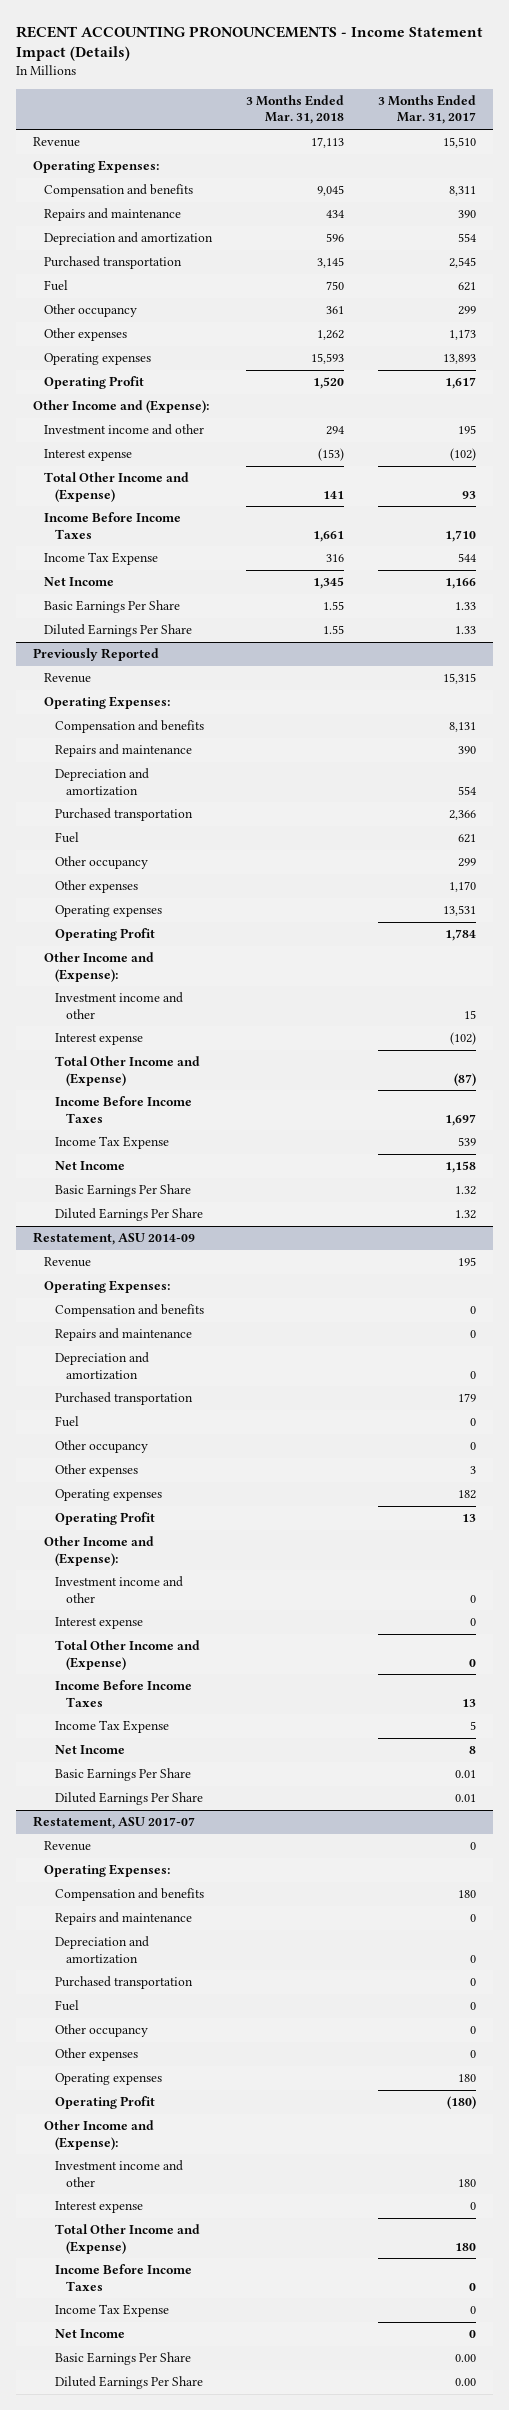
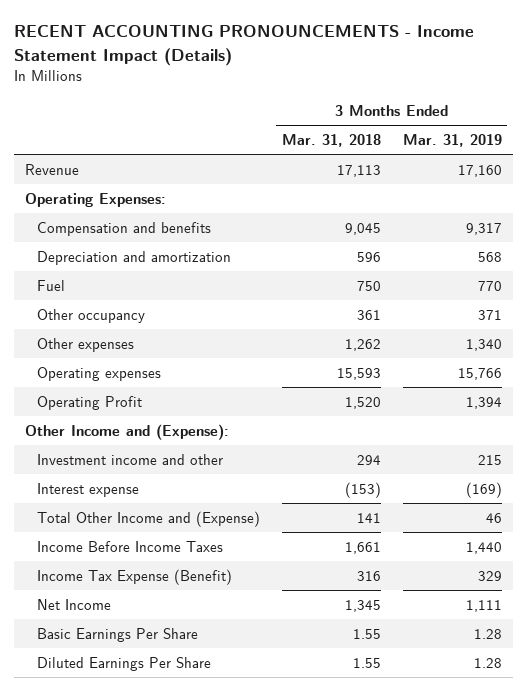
[378,95,477,125] 3 Months Ended Mar. 31, 2017 -> none
none -> [402,133,502,147] Mar. 31, 2019
[44,208,182,222] Repairs and maintenance -> none
[44,256,183,270] Purchased transportation -> none
[44,552,159,566] Income Tax Expense -> [37,568,233,585] Income Tax Expense (Benefit)
[33,648,160,662] Previously Reported -> none
[44,673,92,684] Revenue -> none
[44,696,171,710] Operating Expenses: -> none
[55,720,205,734] Compensation and benefits -> none
[55,744,193,758] Repairs and maintenance -> none
[55,768,150,796] Depreciation and amortization -> none
[55,808,194,822] Purchased transportation -> none
[55,832,80,844] Fuel -> none
[55,856,149,870] Other occupancy -> none
[55,880,139,894] Other expenses -> none
[55,905,163,918] Operating expenses -> none
[55,928,156,942] Operating Profit -> none
[44,952,155,982] Other Income and (Expense): -> none
[55,992,184,1019] Investment income and other -> none
[55,1033,144,1046] Interest expense -> none
[55,1056,201,1086] Total Other Income and (Expense) -> none
[55,1096,193,1123] Income Before Income Taxes -> none
[55,1136,170,1150] Income Tax Expense -> none
[55,1161,126,1171] Net Income -> none
[55,1184,192,1198] Basic Earnings Per Share -> none
[55,1208,204,1222] Diluted Earnings Per Share -> none
[33,1232,196,1246] Restatement, ASU 2014-09 -> none
[44,1257,92,1268] Revenue -> none
[44,1280,171,1294] Operating Expenses: -> none
[55,1304,205,1318] Compensation and benefits -> none
[55,1328,193,1342] Repairs and maintenance -> none
[55,1352,150,1380] Depreciation and amortization -> none
[55,1392,194,1406] Purchased transportation -> none
[55,1416,80,1428] Fuel -> none
[55,1440,149,1454] Other occupancy -> none
[55,1464,139,1478] Other expenses -> none
[55,1489,163,1502] Operating expenses -> none
[55,1512,156,1526] Operating Profit -> none
[44,1536,155,1566] Other Income and (Expense): -> none
[55,1576,184,1603] Investment income and other -> none
[55,1617,144,1630] Interest expense -> none
[55,1640,201,1670] Total Other Income and (Expense) -> none
[55,1680,193,1707] Income Before Income Taxes -> none
[55,1720,170,1734] Income Tax Expense -> none
[55,1745,126,1755] Net Income -> none
[55,1768,192,1782] Basic Earnings Per Share -> none
[55,1792,204,1806] Diluted Earnings Per Share -> none
[33,1816,196,1830] Restatement, ASU 2017-07 -> none
[44,1841,92,1852] Revenue -> none
[44,1864,171,1878] Operating Expenses: -> none
[55,1888,205,1902] Compensation and benefits -> none
[55,1912,193,1926] Repairs and maintenance -> none
[55,1936,150,1964] Depreciation and amortization -> none
[55,1976,194,1990] Purchased transportation -> none
[55,2000,80,2012] Fuel -> none
[55,2024,149,2038] Other occupancy -> none
[55,2048,139,2062] Other expenses -> none
[55,2073,163,2086] Operating expenses -> none
[55,2096,156,2110] Operating Profit -> none
[44,2120,155,2150] Other Income and (Expense): -> none
[55,2160,184,2187] Investment income and other -> none
[55,2201,144,2214] Interest expense -> none
[55,2224,201,2254] Total Other Income and (Expense) -> none
[55,2264,193,2291] Income Before Income Taxes -> none
[55,2304,170,2318] Income Tax Expense -> none
[55,2329,126,2339] Net Income -> none
[55,2352,192,2366] Basic Earnings Per Share -> none
[55,2376,204,2390] Diluted Earnings Per Share -> none

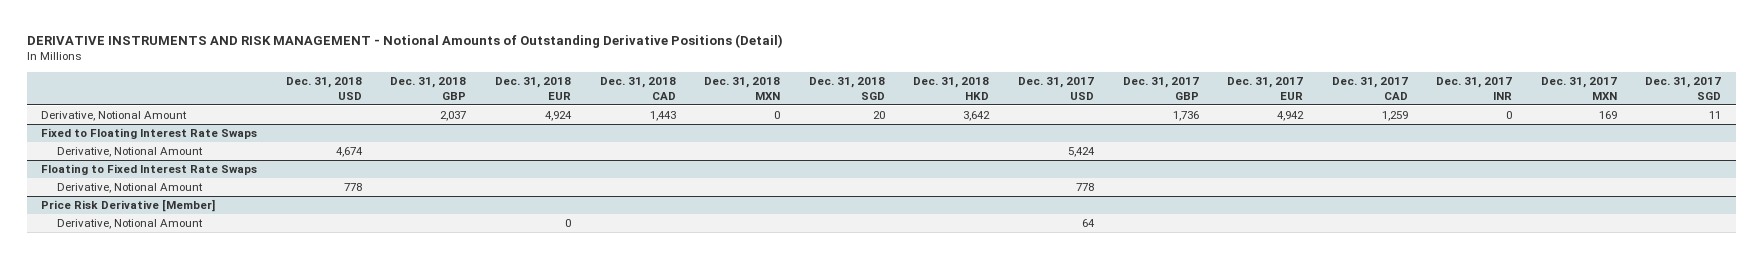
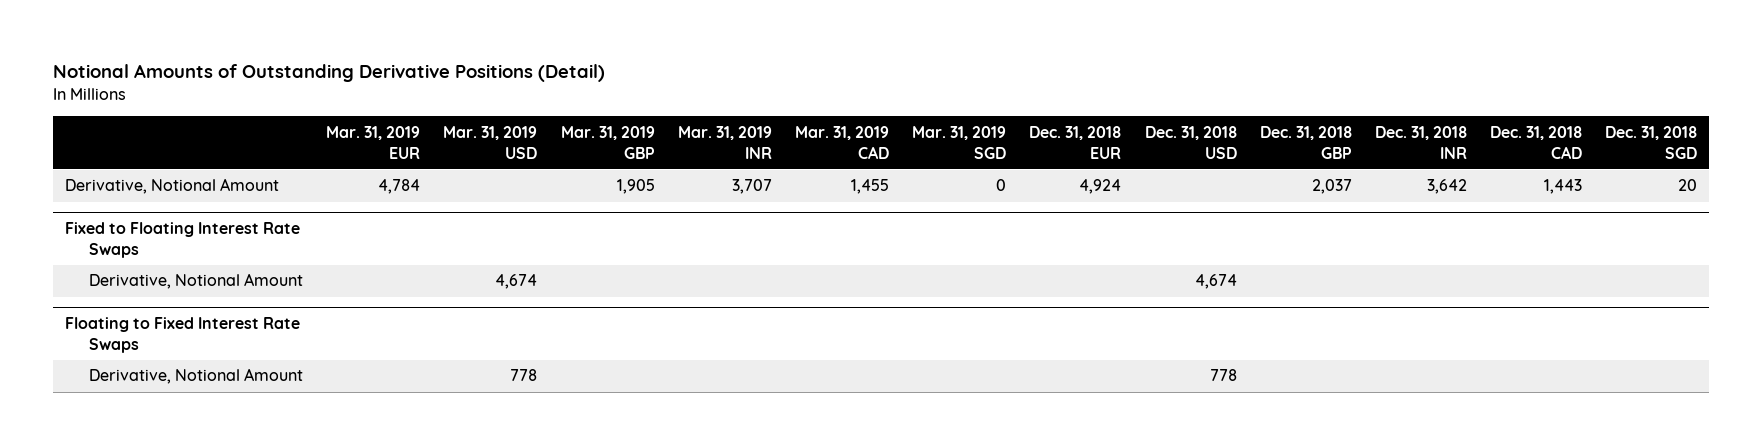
[27,33,784,48] DERIVATIVE INSTRUMENTS AND RISK MANAGEMENT - Notional Amounts of Outstanding Derivative Positions (Detail) -> [53,64,606,83] Notional Amounts of Outstanding Derivative Positions (Detail)
[704,77,781,100] Dec. 31, 2018 MXN -> none
[913,77,990,100] Dec. 31, 2018 HKD -> none
[1017,77,1094,100] Dec. 31, 2017 USD -> none
[1122,77,1199,100] Dec. 31, 2017 GBP -> none
[1227,77,1304,100] Dec. 31, 2017 EUR -> none
[1331,77,1408,100] Dec. 31, 2017 CAD -> none
[1436,77,1513,100] Dec. 31, 2017 INR -> none
[1540,77,1617,100] Dec. 31, 2017 MXN -> none
[1645,77,1722,100] Dec. 31, 2017 SGD -> none
none -> [326,125,421,159] Mar. 31, 2019 EUR
none -> [443,125,538,159] Mar. 31, 2019 USD
none -> [560,125,655,159] Mar. 31, 2019 GBP
none -> [677,125,772,159] Mar. 31, 2019 INR
none -> [794,125,889,159] Mar. 31, 2019 CAD
none -> [912,125,1007,159] Mar. 31, 2019 SGD
none -> [1374,125,1467,159] Dec. 31, 2018 INR
[41,199,216,213] Price Risk Derivative [Member] -> none
[57,219,204,230] Derivative, Notional Amount -> none

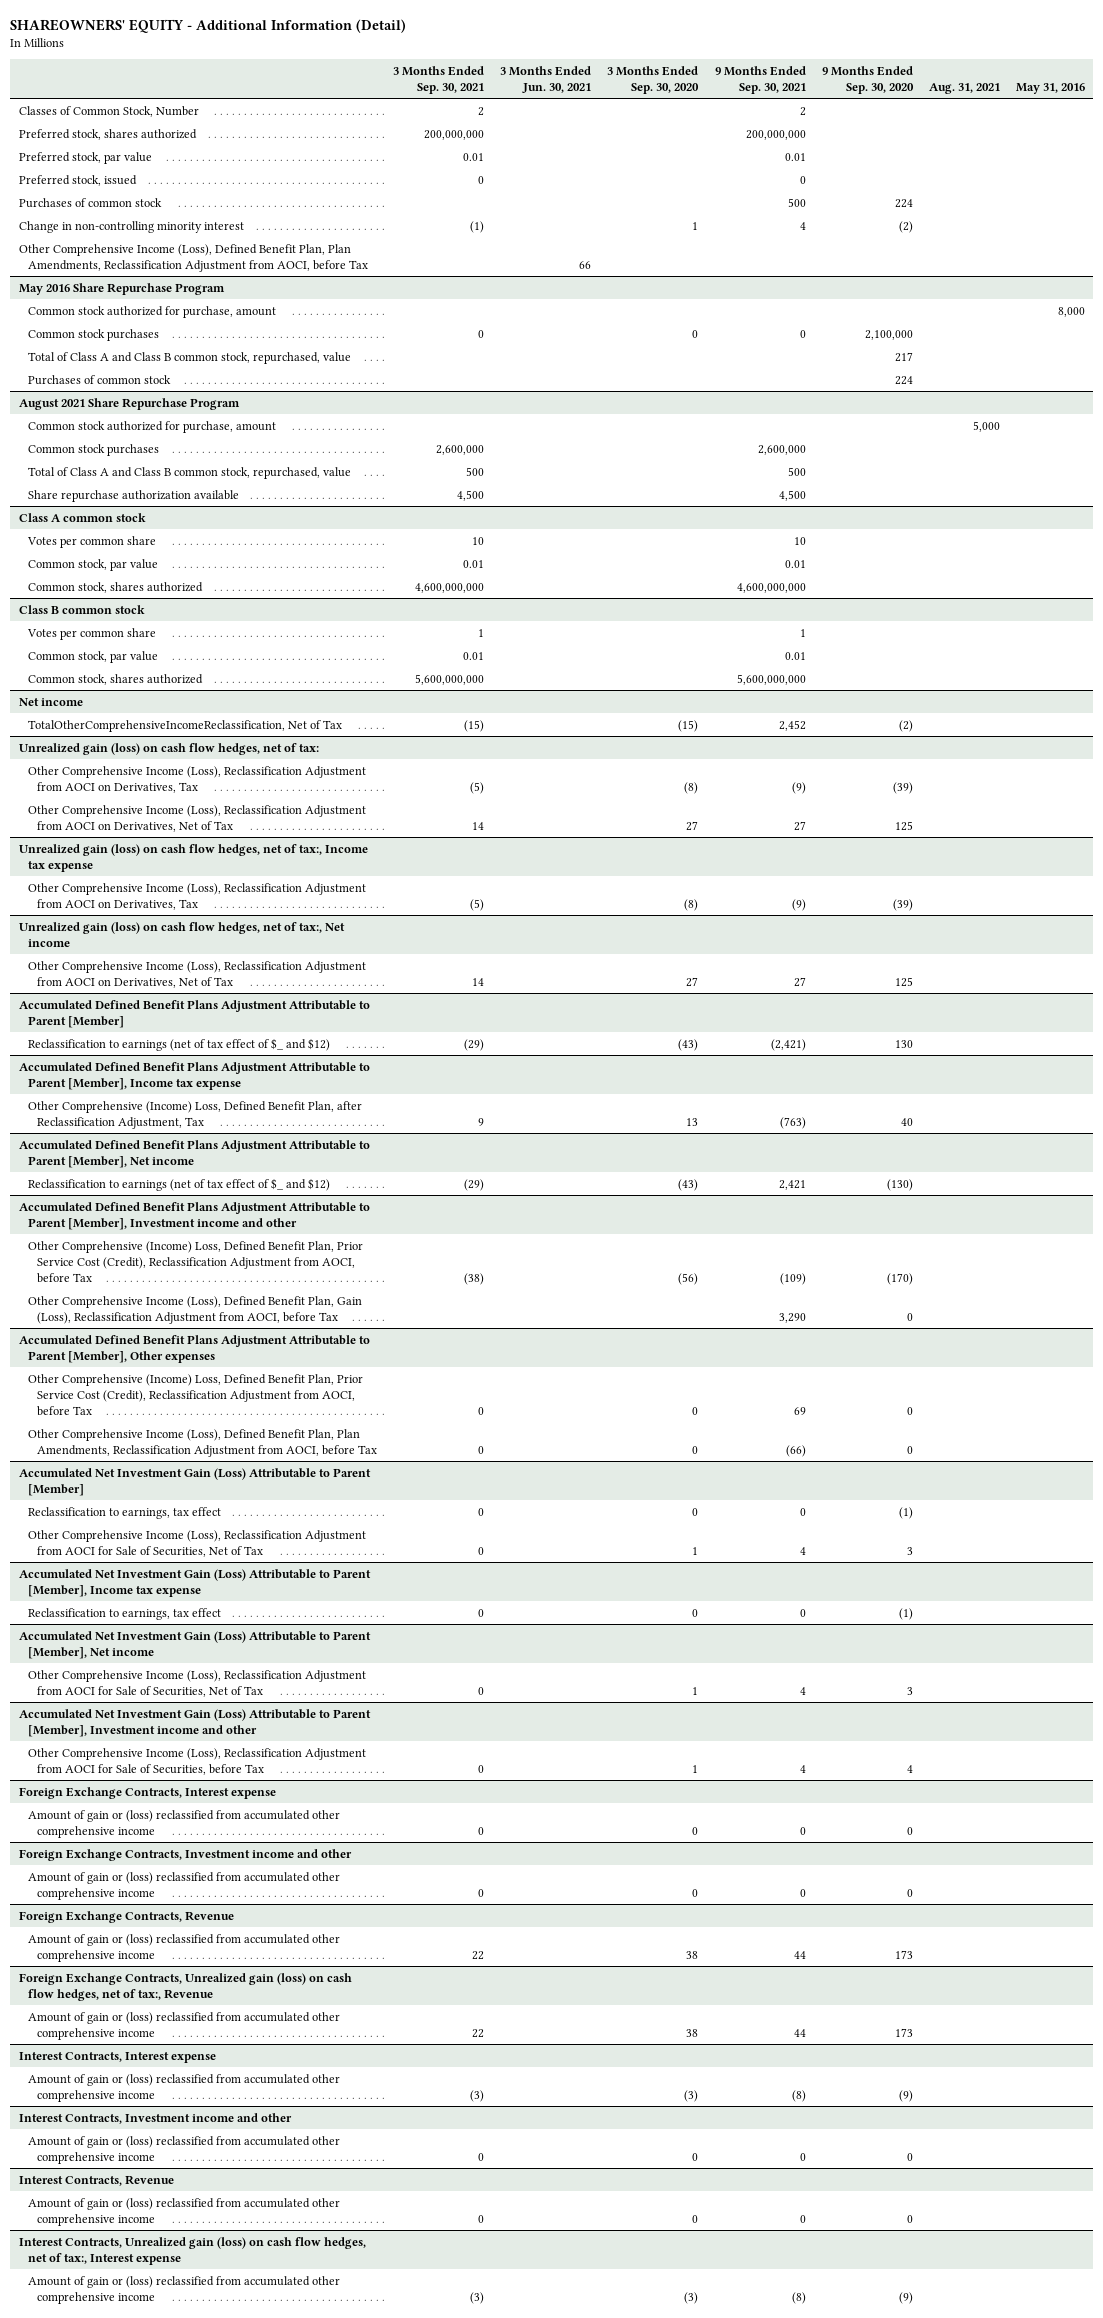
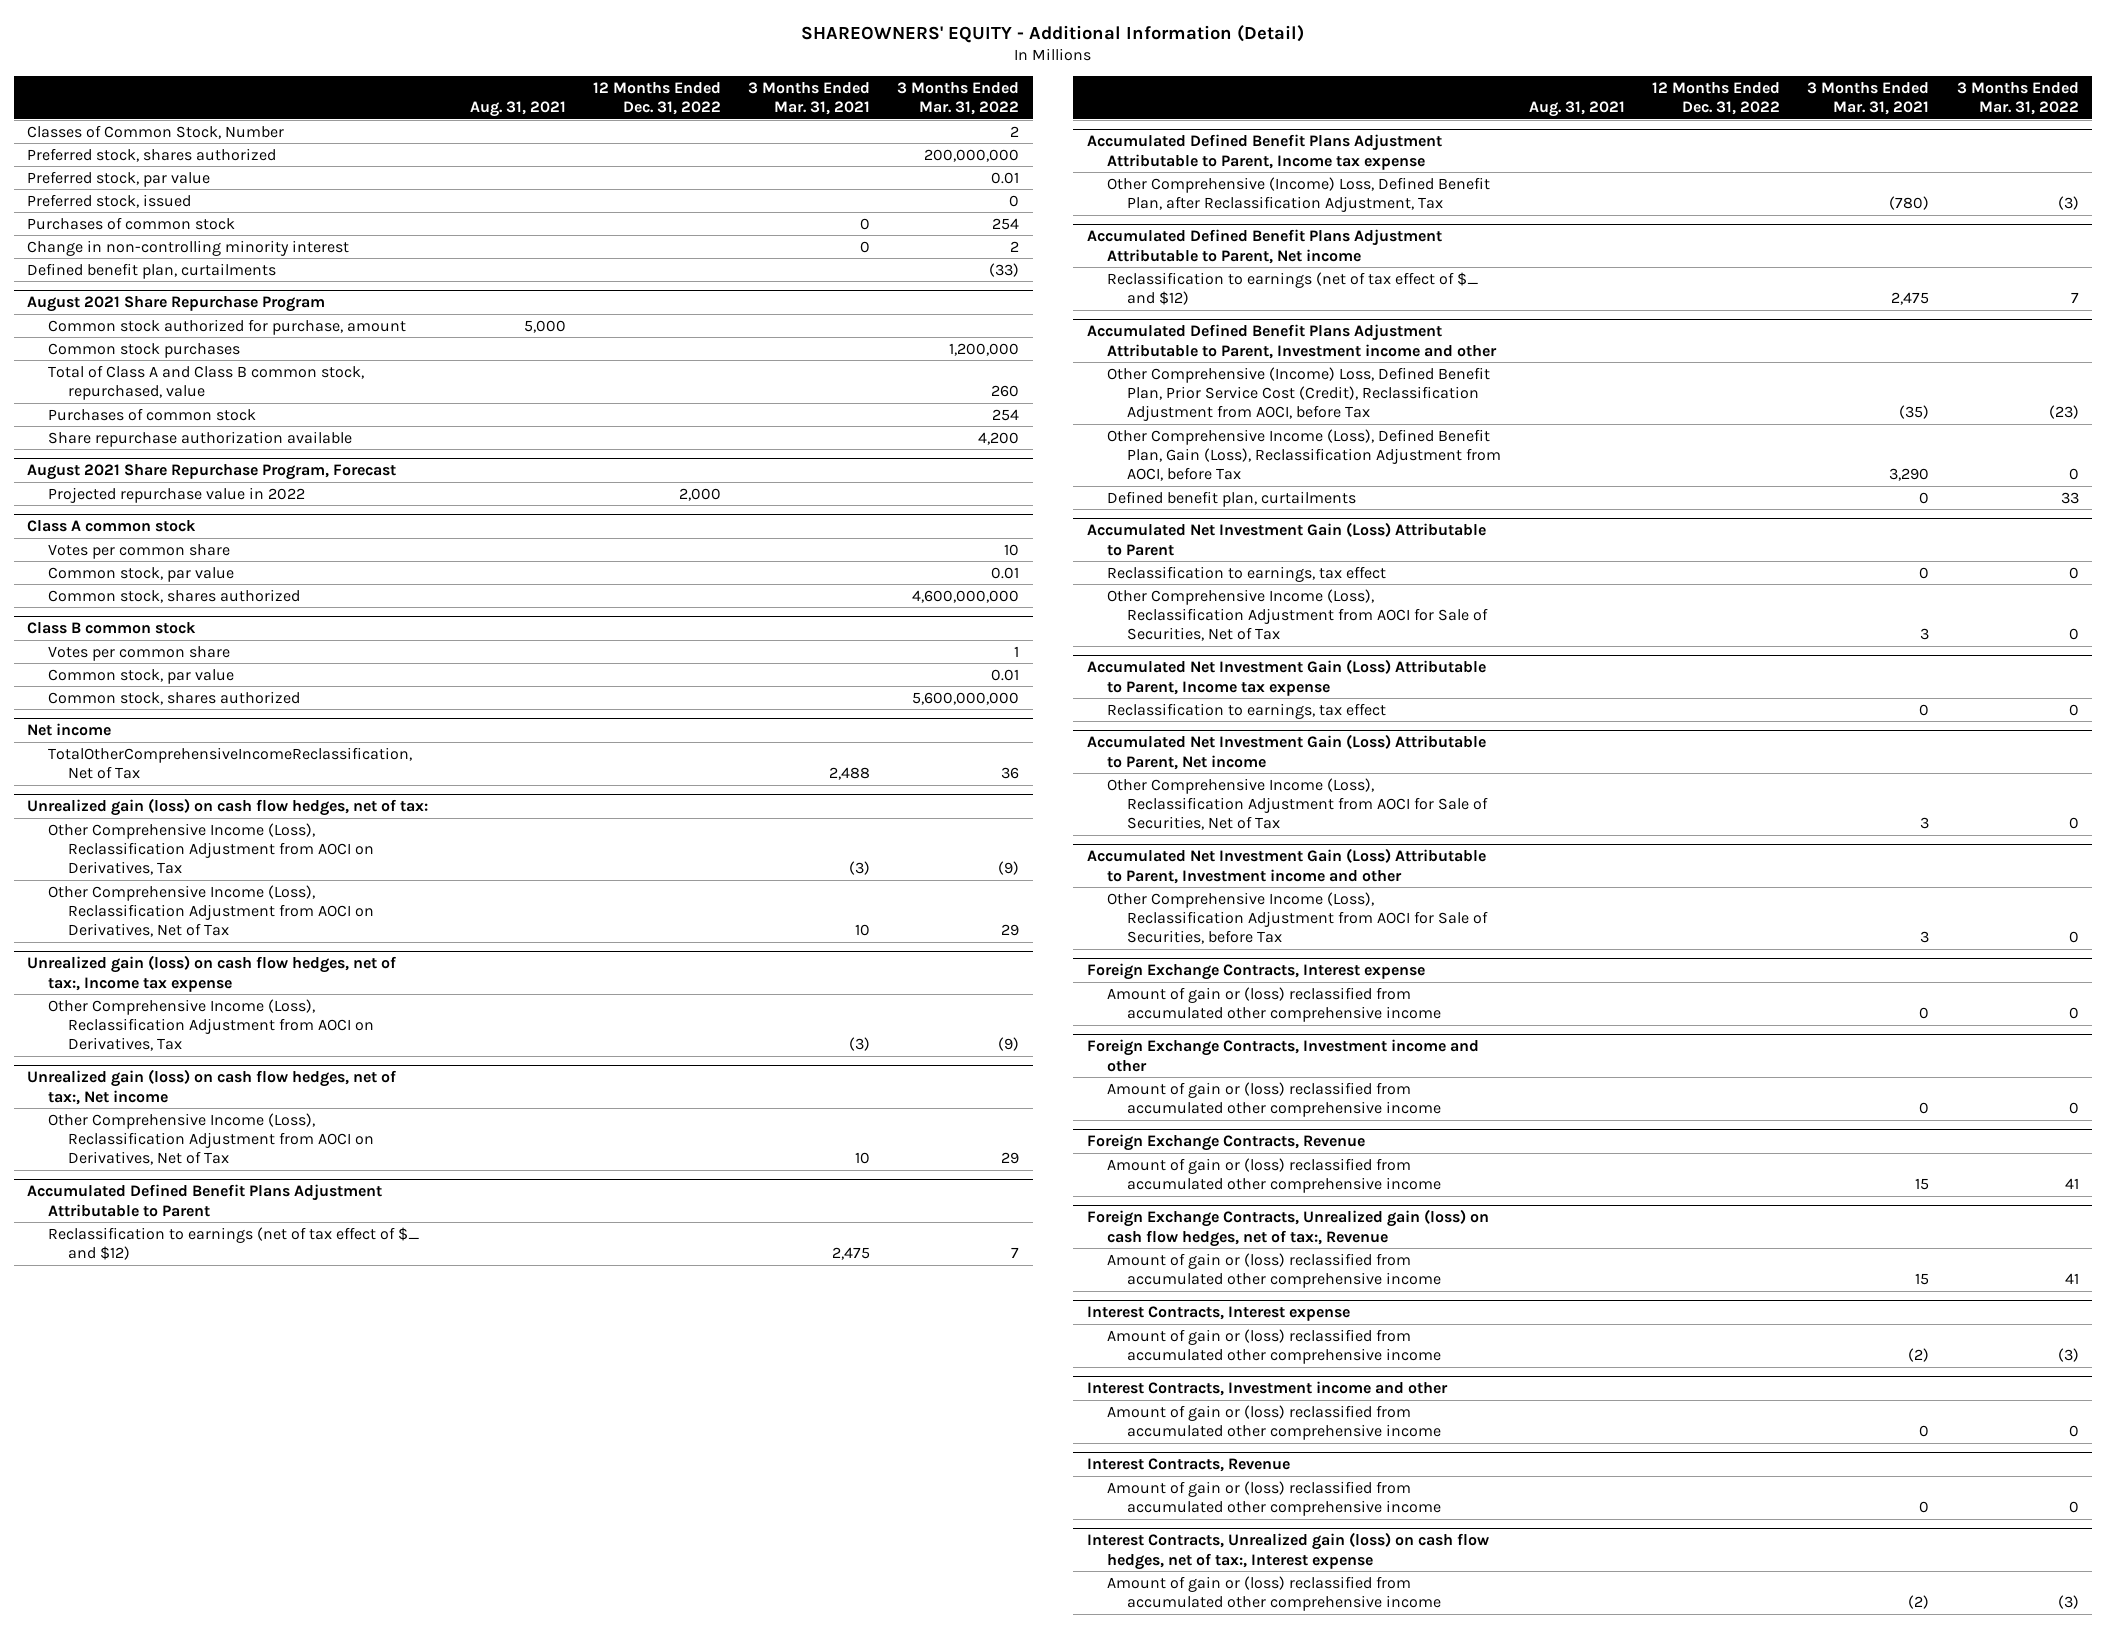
[393,65,485,94] 3 Months Ended Sep. 30, 2021 -> none
[500,65,592,93] 3 Months Ended Jun. 30, 2021 -> none
[607,65,700,94] 3 Months Ended Sep. 30, 2020 -> none
[714,65,806,94] 9 Months Ended Sep. 30, 2021 -> none
[821,65,914,94] 9 Months Ended Sep. 30, 2020 -> none
[1015,82,1085,94] May 31, 2016 -> none
none -> [592,81,721,115] 12 Months Ended Dec. 31, 2022
none -> [748,81,871,115] 3 Months Ended Mar. 31, 2021
none -> [897,81,1020,115] 3 Months Ended Mar. 31, 2022
[18,243,368,272] Other Comprehensive Income (Loss), Defined Benefit Plan, Plan Amendments, Reclassification Adjustment from AOCI, before Tax -> none
[18,282,225,295] May 2016 Share Repurchase Program -> none
[27,305,276,318] Common stock authorized for purchase, amount -> none
[27,328,159,341] Common stock purchases -> none
[27,351,351,364] Total of Class A and Class B common stock, repurchased, value -> none
[27,374,171,385] Purchases of common stock -> none
none -> [27,262,277,279] Defined benefit plan, curtailments
none -> [47,407,256,421] Purchases of common stock
none -> [27,464,397,481] August 2021 Share Repurchase Program, Forecast
none -> [47,486,305,503] Projected repurchase value in 2022
[18,999,370,1028] Accumulated Defined Benefit Plans Adjustment Attributable to Parent [Member] -> [27,1184,383,1217] Accumulated Defined Benefit Plans Adjustment Attributable to Parent
[18,1061,370,1090] Accumulated Defined Benefit Plans Adjustment Attributable to Parent [Member], Income tax expense -> [1086,134,1442,170] Accumulated Defined Benefit Plans Adjustment Attributable to Parent, Income tax expense
[18,1139,370,1168] Accumulated Defined Benefit Plans Adjustment Attributable to Parent [Member], Net income -> [1086,229,1442,264] Accumulated Defined Benefit Plans Adjustment Attributable to Parent, Net income
[18,1201,370,1230] Accumulated Defined Benefit Plans Adjustment Attributable to Parent [Member], Investment income and other -> [1086,324,1497,359] Accumulated Defined Benefit Plans Adjustment Attributable to Parent, Investment income and other
[18,1334,370,1363] Accumulated Defined Benefit Plans Adjustment Attributable to Parent [Member], Other expenses -> none
[27,1373,363,1416] Other Comprehensive (Income) Loss, Defined Benefit Plan, Prior Service Cost (Credit), Reclassification Adjustment from AOCI, before Tax -> none
[27,1428,378,1457] Other Comprehensive Income (Loss), Defined Benefit Plan, Plan Amendments, Reclassification Adjustment from AOCI, before Tax -> none
none -> [1106,490,1356,507] Defined benefit plan, curtailments
[18,1467,371,1496] Accumulated Net Investment Gain (Loss) Attributable to Parent [Member] -> [1086,522,1486,556] Accumulated Net Investment Gain (Loss) Attributable to Parent
[18,1568,371,1597] Accumulated Net Investment Gain (Loss) Attributable to Parent [Member], Income tax expense -> [1086,659,1486,696] Accumulated Net Investment Gain (Loss) Attributable to Parent, Income tax expense
[18,1630,371,1659] Accumulated Net Investment Gain (Loss) Attributable to Parent [Member], Net income -> [1086,734,1486,770] Accumulated Net Investment Gain (Loss) Attributable to Parent, Net income
[18,1708,371,1737] Accumulated Net Investment Gain (Loss) Attributable to Parent [Member], Investment income and other -> [1086,848,1486,884] Accumulated Net Investment Gain (Loss) Attributable to Parent, Investment income and other

